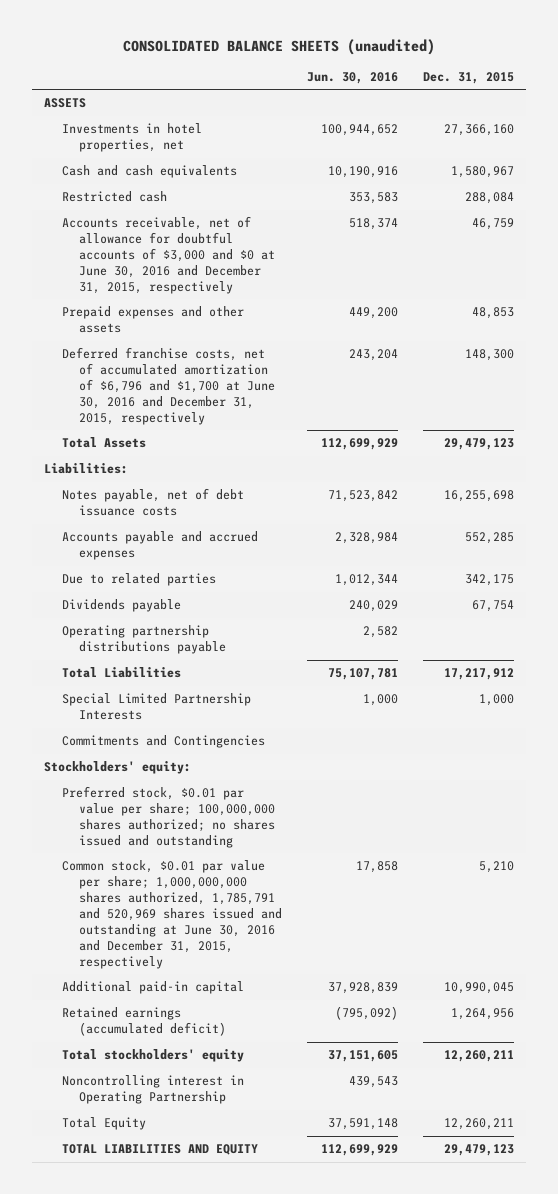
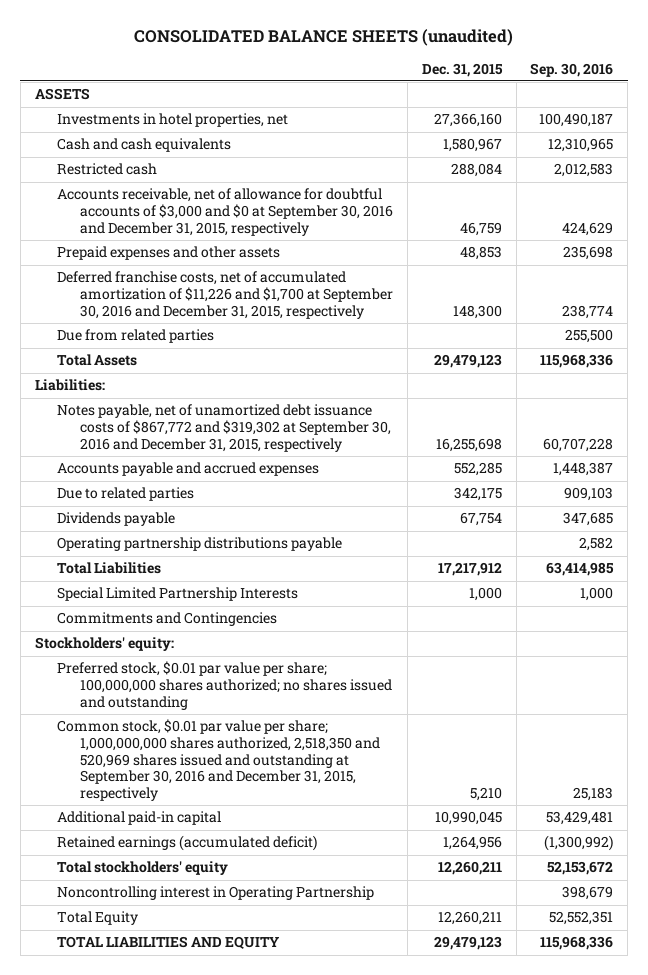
[306,71,398,84] Jun. 30, 2016 -> none
none -> [530,62,614,77] Sep. 30, 2016
[61,216,275,294] Accounts receivable, net of allowance for doubtful accounts of $3,000 and $0 at June 30, 2016 and December 31, 2015, respectively -> [57,188,393,236] Accounts receivable, net of allowance for doubtful accounts of $3,000 and $0 at September 30, 2016 and December 31, 2015, respectively
[61,347,275,425] Deferred franchise costs, net of accumulated amortization of $6,796 and $1,700 at June 30, 2016 and December 31, 2015, respectively -> [57,271,393,319] Deferred franchise costs, net of accumulated amortization of $11,226 and $1,700 at September 30, 2016 and December 31, 2015, respectively
none -> [57,329,215,344] Due from related parties
[61,488,244,517] Notes payable, net of debt issuance costs -> [57,404,391,452] Notes payable, net of unamortized debt issuance costs of $867,772 and $319,302 at September 30, 2016 and December 31, 2015, respectively
[61,860,282,969] Common stock, $0.01 par value per share; 1,000,000,000 shares authorized, 1,785,791 and 520,969 shares issued and outstanding at June 30, 2016 and December 31, 2015, respectively -> [57,719,380,802] Common stock, $0.01 par value per share; 1,000,000,000 shares authorized, 2,518,350 and 520,969 shares issued and outstanding at September 30, 2016 and December 31, 2015, respectively

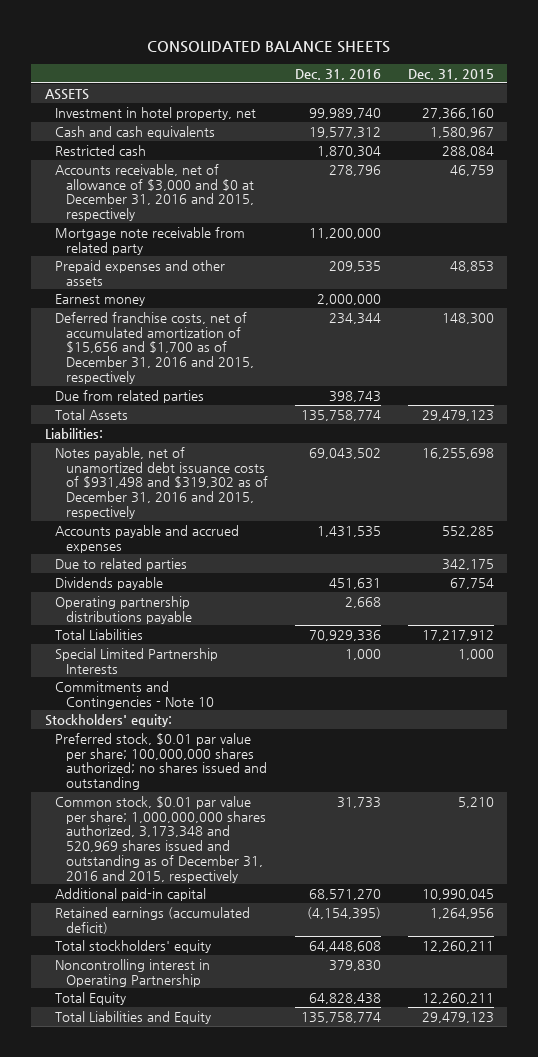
[133,29,513,47] CONSOLIDATED BALANCE SHEETS (unaudited) -> [147,41,391,54] CONSOLIDATED BALANCE SHEETS
[530,62,614,77] Sep. 30, 2016 -> none
none -> [294,68,381,80] Dec. 31, 2016
[57,113,289,128] Investments in hotel properties, net -> [55,106,257,120] Investment in hotel property, net
[57,188,393,236] Accounts receivable, net of allowance for doubtful accounts of $3,000 and $0 at September 30, 2016 and December 31, 2015, respectively -> [55,163,255,222] Accounts receivable, net of allowance of $3,000 and $0 at December 31, 2016 and 2015, respectively
none -> [55,226,246,255] Mortgage note receivable from related party
none -> [55,293,146,306] Earnest money
[57,271,393,319] Deferred franchise costs, net of accumulated amortization of $11,226 and $1,700 at September 30, 2016 and December 31, 2015, respectively -> [55,311,255,384] Deferred franchise costs, net of accumulated amortization of $15,656 and $1,700 as of December 31, 2016 and 2015, respectively
[57,404,391,452] Notes payable, net of unamortized debt issuance costs of $867,772 and $319,302 at September 30, 2016 and December 31, 2015, respectively -> [55,446,269,519] Notes payable, net of unamortized debt issuance costs of $931,498 and $319,302 as of December 31, 2016 and 2015, respectively
[57,612,278,627] Commitments and Contingencies -> [55,680,215,709] Commitments and Contingencies - Note 10
[57,719,380,802] Common stock, $0.01 par value per share; 1,000,000,000 shares authorized, 2,518,350 and 520,969 shares issued and outstanding at September 30, 2016 and December 31, 2015, respectively -> [55,795,267,883] Common stock, $0.01 par value per share; 1,000,000,000 shares authorized, 3,173,348 and 520,969 shares issued and outstanding as of December 31, 2016 and 2015, respectively
[57,936,281,950] TOTAL LIABILITIES AND EQUITY -> [55,1010,212,1024] Total Liabilities and Equity

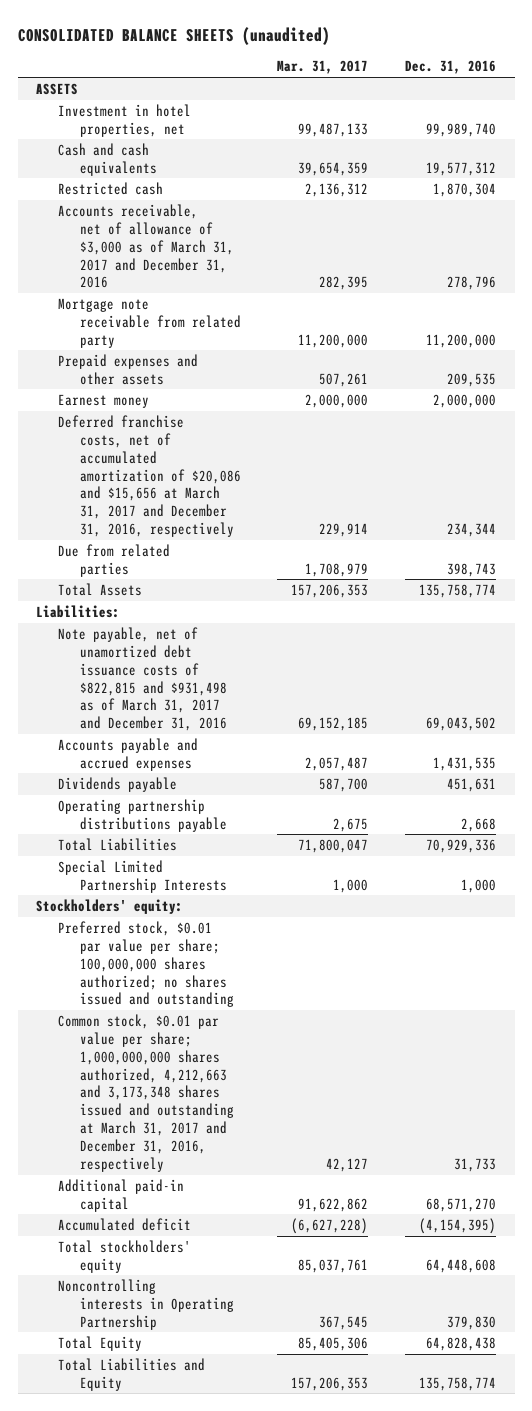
[147,41,391,54] CONSOLIDATED BALANCE SHEETS -> [17,26,330,45] CONSOLIDATED BALANCE SHEETS (unaudited)
[407,68,494,80] Dec. 31, 2015 -> none
none -> [277,60,369,75] Mar. 31, 2017
[55,106,257,120] Investment in hotel property, net -> [58,103,192,137] Investment in hotel properties, net
[55,163,255,222] Accounts receivable, net of allowance of $3,000 and $0 at December 31, 2016 and 2015, respectively -> [58,203,234,289] Accounts receivable, net of allowance of $3,000 as of March 31, 2017 and December 31, 2016
[55,311,255,384] Deferred franchise costs, net of accumulated amortization of $15,656 and $1,700 as of December 31, 2016 and 2015, respectively -> [58,414,241,538] Deferred franchise costs, net of accumulated amortization of $20,086 and $15,656 at March 31, 2017 and December 31, 2016, respectively
[55,446,269,519] Notes payable, net of unamortized debt issuance costs of $931,498 and $319,302 as of December 31, 2016 and 2015, respectively -> [58,626,227,732] Note payable, net of unamortized debt issuance costs of $822,815 and $931,498 as of March 31, 2017 and December 31, 2016
[55,557,188,571] Due to related parties -> none
[55,680,215,709] Commitments and Contingencies - Note 10 -> none
[55,795,267,883] Common stock, $0.01 par value per share; 1,000,000,000 shares authorized, 3,173,348 and 520,969 shares issued and outstanding as of December 31, 2016 and 2015, respectively -> [58,1013,234,1173] Common stock, $0.01 par value per share; 1,000,000,000 shares authorized, 4,212,663 and 3,173,348 shares issued and outstanding at March 31, 2017 and December 31, 2016, respectively
[55,906,251,934] Retained earnings (accumulated deficit) -> [58,1217,192,1231] Accumulated deficit
[55,958,211,987] Noncontrolling interest in Operating Partnership -> [58,1278,234,1330] Noncontrolling interests in Operating Partnership

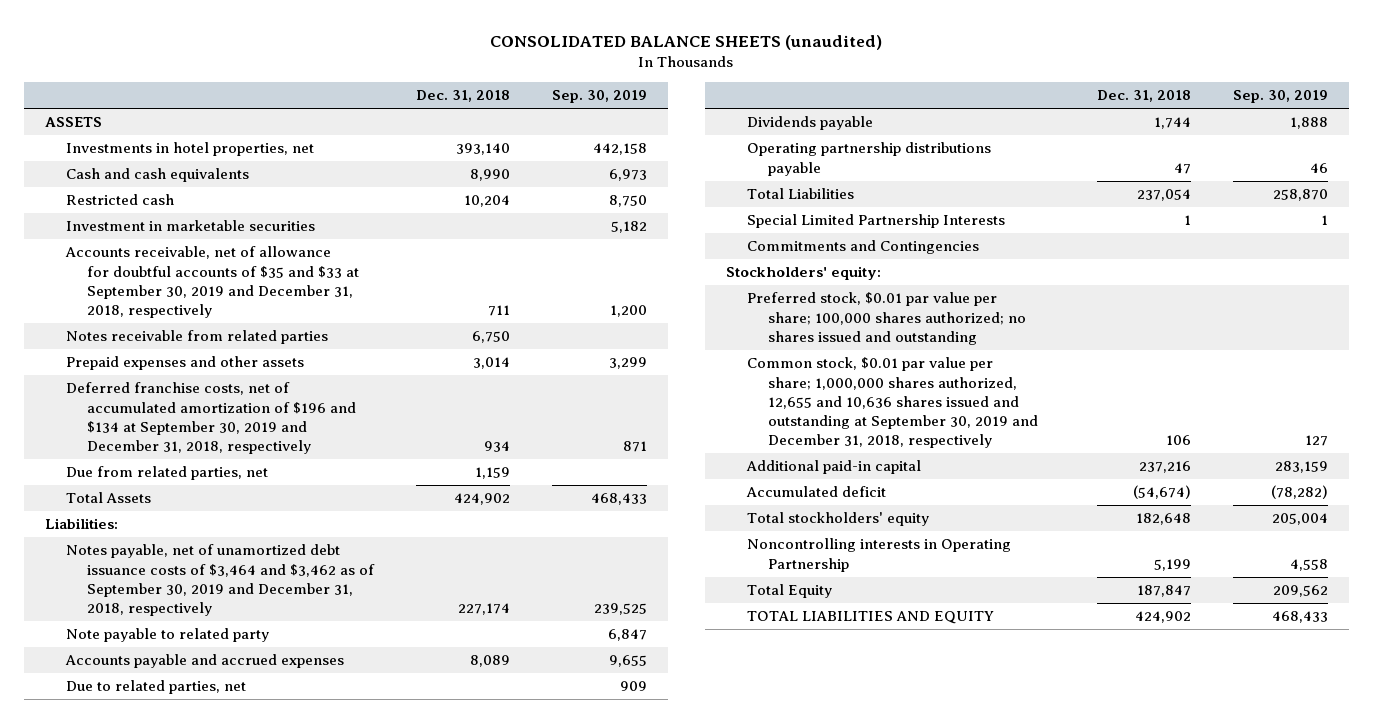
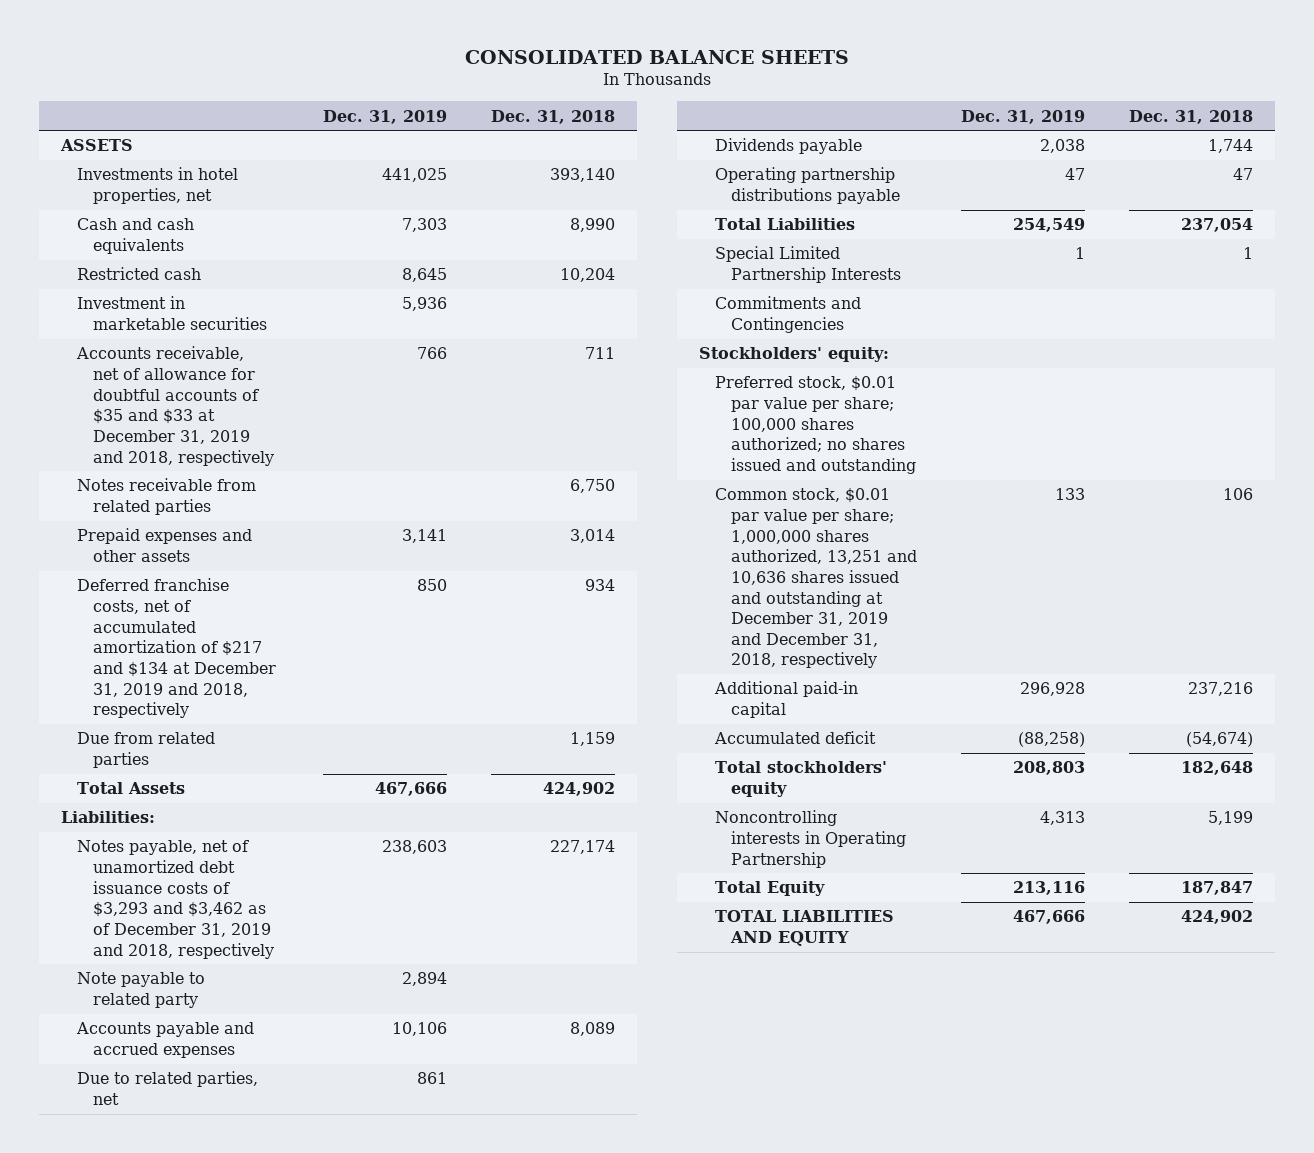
[490,35,883,51] CONSOLIDATED BALANCE SHEETS (unaudited) -> [464,49,849,64] CONSOLIDATED BALANCE SHEETS
[551,90,647,104] Sep. 30, 2019 -> none
none -> [322,109,447,124] Dec. 31, 2019
[65,246,360,319] Accounts receivable, net of allowance for doubtful accounts of $35 and $33 at September 30, 2019 and December 31, 2018, respectively -> [75,346,274,466] Accounts receivable, net of allowance for doubtful accounts of $35 and $33 at December 31, 2019 and 2018, respectively
[66,382,357,455] Deferred franchise costs, net of accumulated amortization of $196 and $134 at September 30, 2019 and December 31, 2018, respectively -> [76,578,276,719] Deferred franchise costs, net of accumulated amortization of $217 and $134 at December 31, 2019 and 2018, respectively
[66,466,269,481] Due from related parties, net -> [76,732,215,769] Due from related parties
[66,544,376,617] Notes payable, net of unamortized debt issuance costs of $3,464 and $3,462 as of September 30, 2019 and December 31, 2018, respectively -> [76,840,274,959] Notes payable, net of unamortized debt issuance costs of $3,293 and $3,462 as of December 31, 2019 and 2018, respectively
[746,357,1039,449] Common stock, $0.01 par value per share; 1,000,000 shares authorized, 12,655 and 10,636 shares issued and outstanding at September 30, 2019 and December 31, 2018, respectively -> [714,488,918,669] Common stock, $0.01 par value per share; 1,000,000 shares authorized, 13,251 and 10,636 shares issued and outstanding at December 31, 2019 and December 31, 2018, respectively

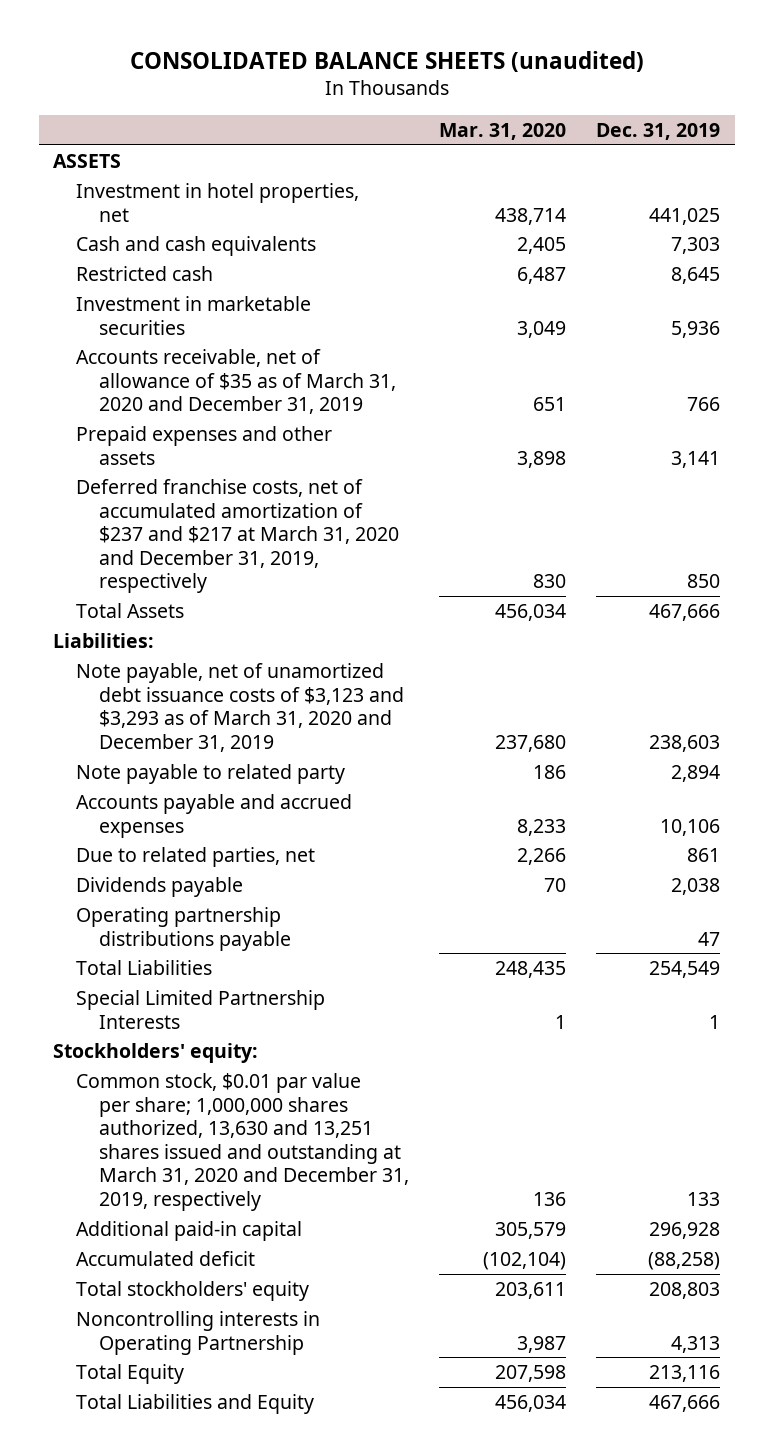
[464,49,849,64] CONSOLIDATED BALANCE SHEETS -> [129,50,644,72] CONSOLIDATED BALANCE SHEETS (unaudited)
[490,109,615,124] Dec. 31, 2018 -> none
none -> [438,122,566,140] Mar. 31, 2020
[76,167,238,205] Investments in hotel properties, net -> [76,182,360,222] Investment in hotel properties, net
[76,478,256,516] Notes receivable from related parties -> none
[75,346,274,466] Accounts receivable, net of allowance for doubtful accounts of $35 and $33 at December 31, 2019 and 2018, respectively -> [76,348,396,415] Accounts receivable, net of allowance of $35 as of March 31, 2020 and December 31, 2019
[76,732,215,769] Due from related parties -> none
[76,578,276,719] Deferred franchise costs, net of accumulated amortization of $217 and $134 at December 31, 2019 and 2018, respectively -> [76,478,399,594] Deferred franchise costs, net of accumulated amortization of $237 and $217 at March 31, 2020 and December 31, 2019, respectively
[76,840,274,959] Notes payable, net of unamortized debt issuance costs of $3,293 and $3,462 as of December 31, 2019 and 2018, respectively -> [76,662,404,752] Note payable, net of unamortized debt issuance costs of $3,123 and $3,293 as of March 31, 2020 and December 31, 2019
[714,296,861,334] Commitments and Contingencies -> none
[714,376,917,474] Preferred stock, $0.01 par value per share; 100,000 shares authorized; no shares issued and outstanding -> none
[714,488,918,669] Common stock, $0.01 par value per share; 1,000,000 shares authorized, 13,251 and 10,636 shares issued and outstanding at December 31, 2019 and December 31, 2018, respectively -> [76,1072,409,1212] Common stock, $0.01 par value per share; 1,000,000 shares authorized, 13,630 and 13,251 shares issued and outstanding at March 31, 2020 and December 31, 2019, respectively
[714,910,894,947] TOTAL LIABILITIES AND EQUITY -> [76,1393,315,1414] Total Liabilities and Equity

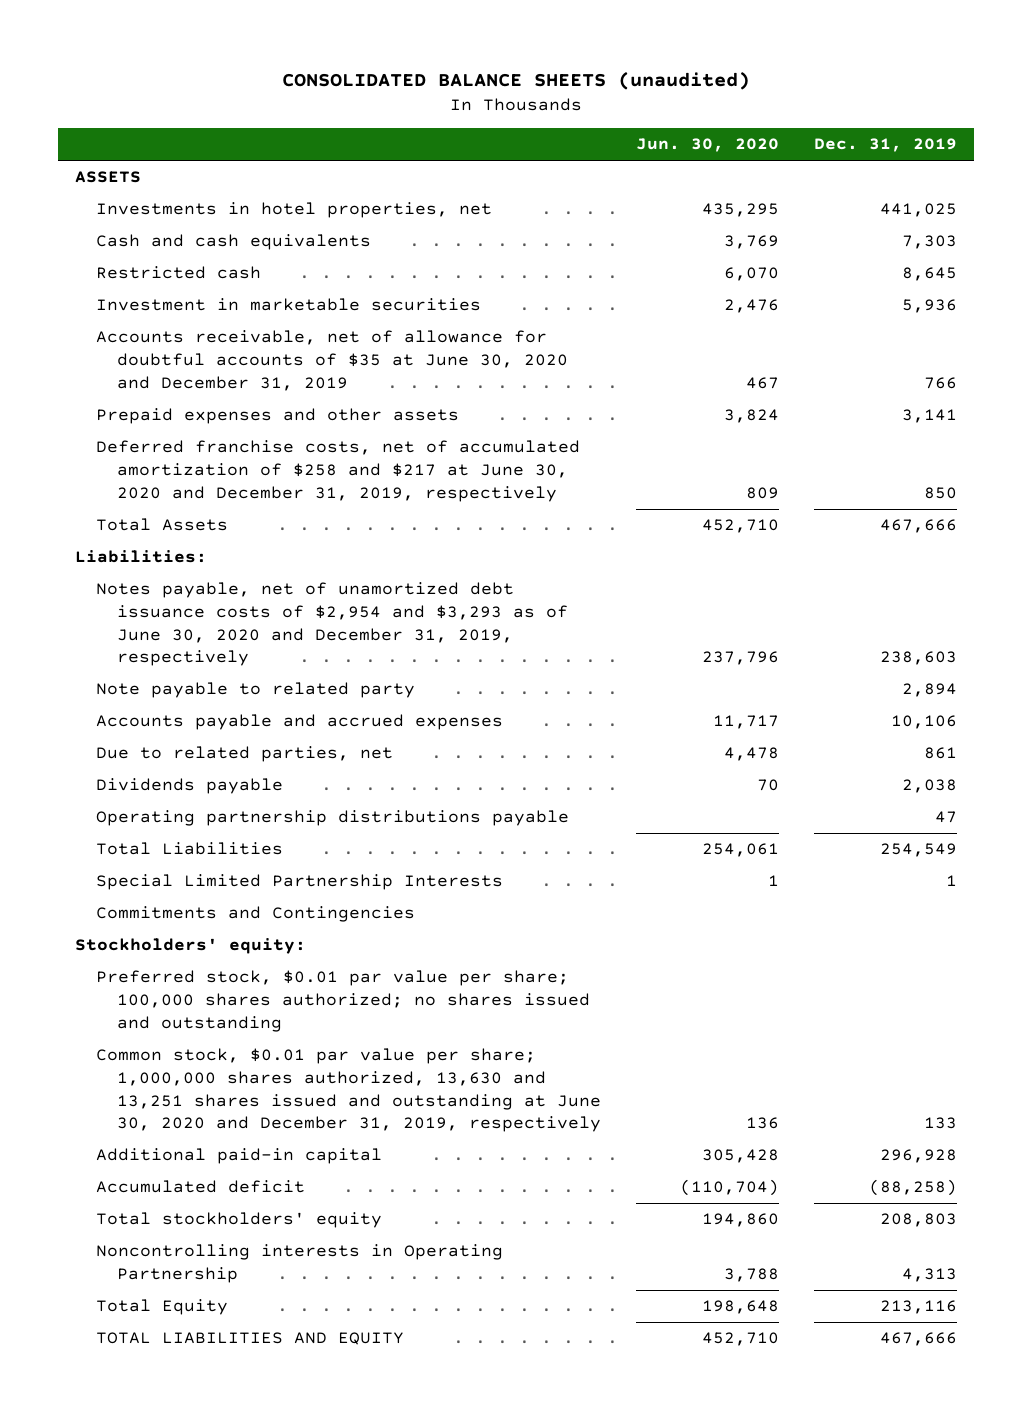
[438,122,566,140] Mar. 31, 2020 -> none
none -> [635,138,779,153] Jun. 30, 2020
[76,182,360,222] Investment in hotel properties, net -> [95,202,492,219] Investments in hotel properties, net
[76,348,396,415] Accounts receivable, net of allowance of $35 as of March 31, 2020 and December 31, 2019 -> [95,330,568,391] Accounts receivable, net of allowance for doubtful accounts of $35 at June 30, 2020 and December 31, 2019
[76,478,399,594] Deferred franchise costs, net of accumulated amortization of $237 and $217 at March 31, 2020 and December 31, 2019, respectively -> [95,440,580,502] Deferred franchise costs, net of accumulated amortization of $258 and $217 at June 30, 2020 and December 31, 2019, respectively
[76,662,404,752] Note payable, net of unamortized debt issuance costs of $3,123 and $3,293 as of March 31, 2020 and December 31, 2019 -> [95,582,568,667] Notes payable, net of unamortized debt issuance costs of $2,954 and $3,293 as of June 30, 2020 and December 31, 2019, respectively
none -> [95,906,415,923] Commitments and Contingencies
none -> [95,970,590,1032] Preferred stock, $0.01 par value per share; 100,000 shares authorized; no shares issued and outstanding
[76,1072,409,1212] Common stock, $0.01 par value per share; 1,000,000 shares authorized, 13,630 and 13,251 shares issued and outstanding at March 31, 2020 and December 31, 2019, respectively -> [95,1048,601,1133] Common stock, $0.01 par value per share; 1,000,000 shares authorized, 13,630 and 13,251 shares issued and outstanding at June 30, 2020 and December 31, 2019, respectively
[76,1393,315,1414] Total Liabilities and Equity -> [95,1332,404,1346] TOTAL LIABILITIES AND EQUITY

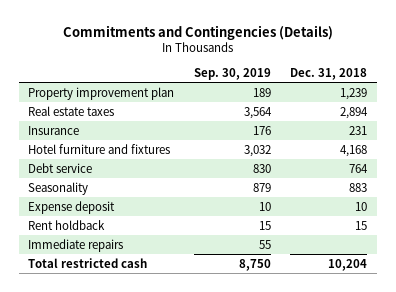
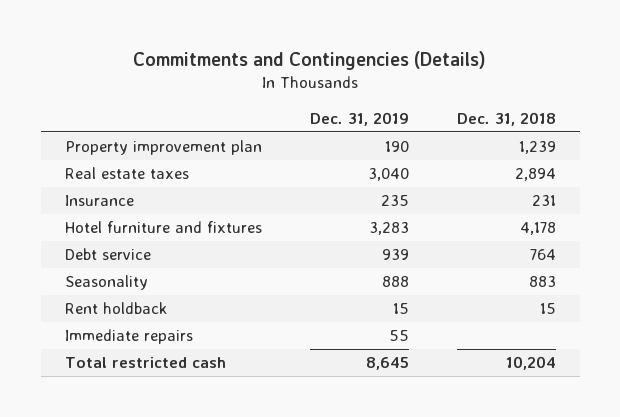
[193,68,271,81] Sep. 30, 2019 -> none
none -> [309,111,409,126] Dec. 31, 2019
[340,144,368,157] 4,168 -> [519,222,556,236] 4,178
[28,200,116,214] Expense deposit -> none

